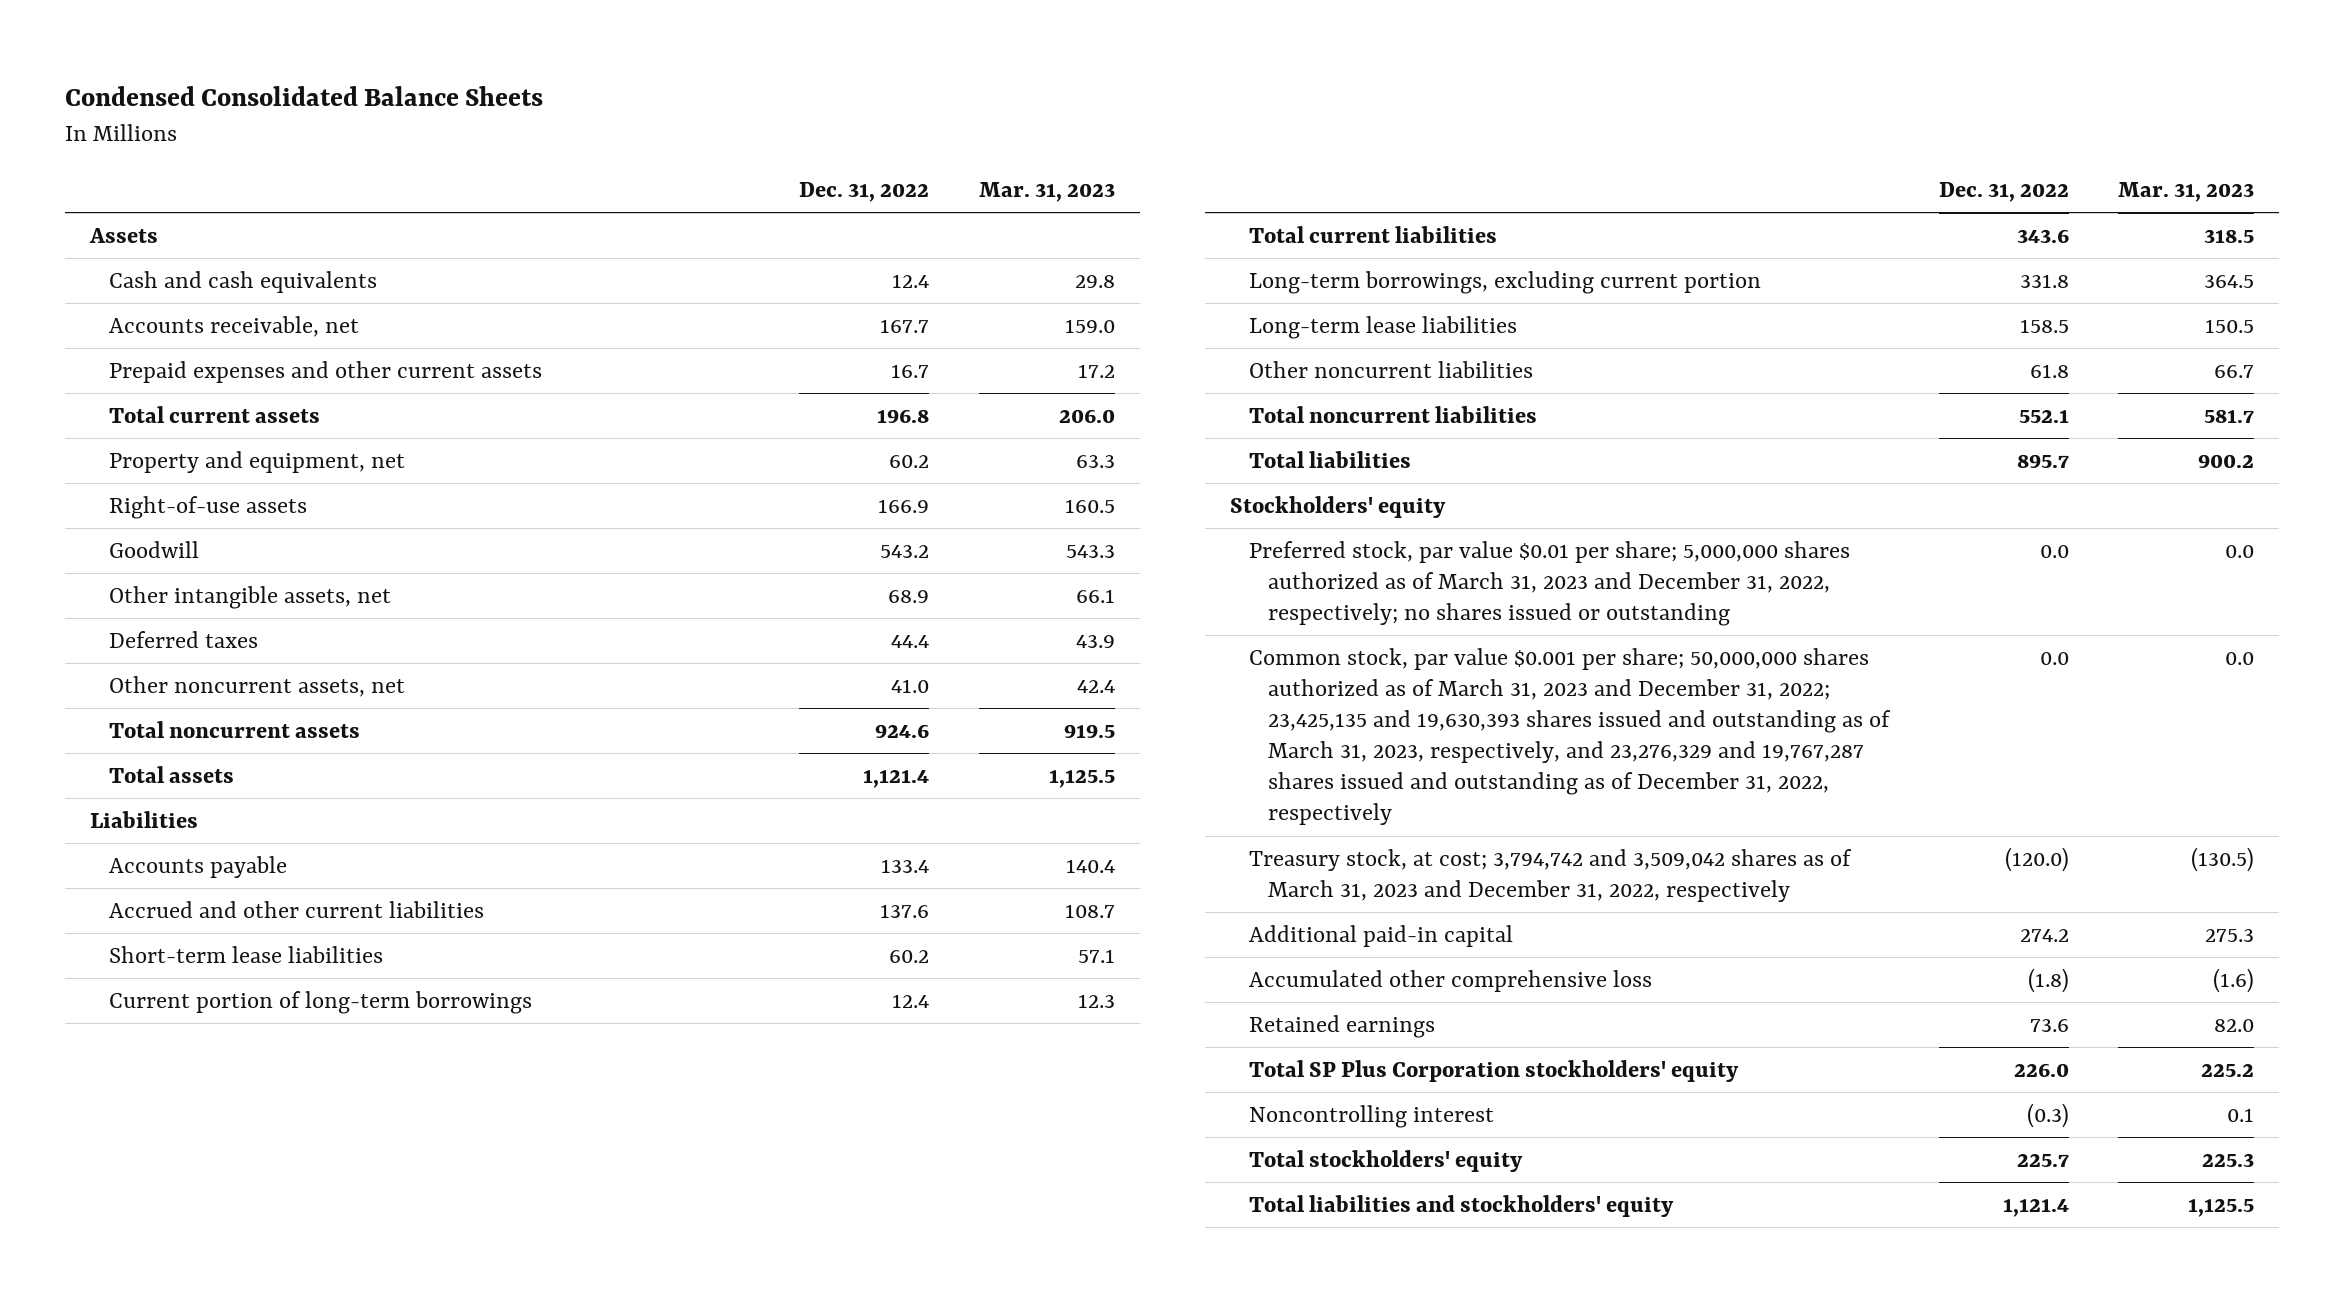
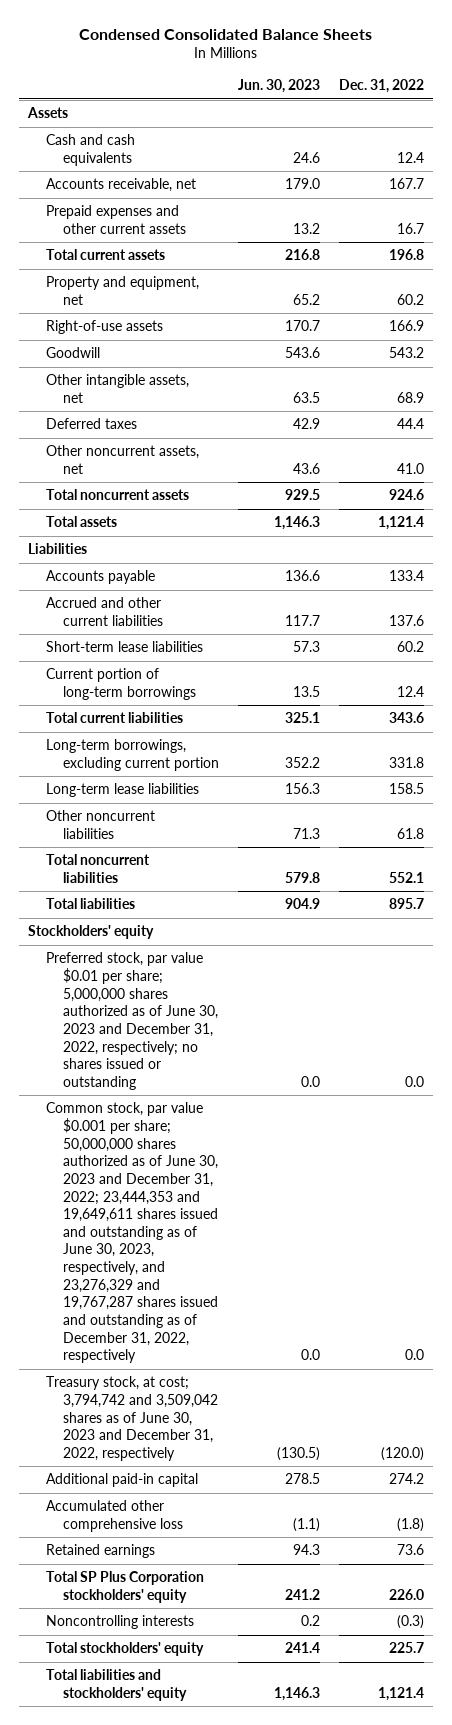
[978,182,1115,203] Mar. 31, 2023 -> none
none -> [238,79,321,94] Jun. 30, 2023
[1248,540,1850,627] Preferred stock, par value $0.01 per share; 5,000,000 shares authorized as of March 31, 2023 and December 31, 2022, respectively; no shares issued or outstanding -> [45,952,219,1090] Preferred stock, par value $0.01 per share; 5,000,000 shares authorized as of June 30, 2023 and December 31, 2022, respectively; no shares issued or outstanding
[1248,647,1891,826] Common stock, par value $0.001 per share; 50,000,000 shares authorized as of March 31, 2023 and December 31, 2022; 23,425,135 and 19,630,393 shares issued and outstanding as of March 31, 2023, respectively, and 23,276,329 and 19,767,287 shares issued and outstanding as of December 31, 2022, respectively -> [45,1102,219,1364] Common stock, par value $0.001 per share; 50,000,000 shares authorized as of June 30, 2023 and December 31, 2022; 23,444,353 and 19,649,611 shares issued and outstanding as of June 30, 2023, respectively, and 23,276,329 and 19,767,287 shares issued and outstanding as of December 31, 2022, respectively
[1248,848,1852,903] Treasury stock, at cost; 3,794,742 and 3,509,042 shares as of March 31, 2023 and December 31, 2022, respectively -> [45,1376,219,1461] Treasury stock, at cost; 3,794,742 and 3,509,042 shares as of June 30, 2023 and December 31, 2022, respectively
[1248,1104,1494,1128] Noncontrolling interest -> [45,1615,194,1630] Noncontrolling interests

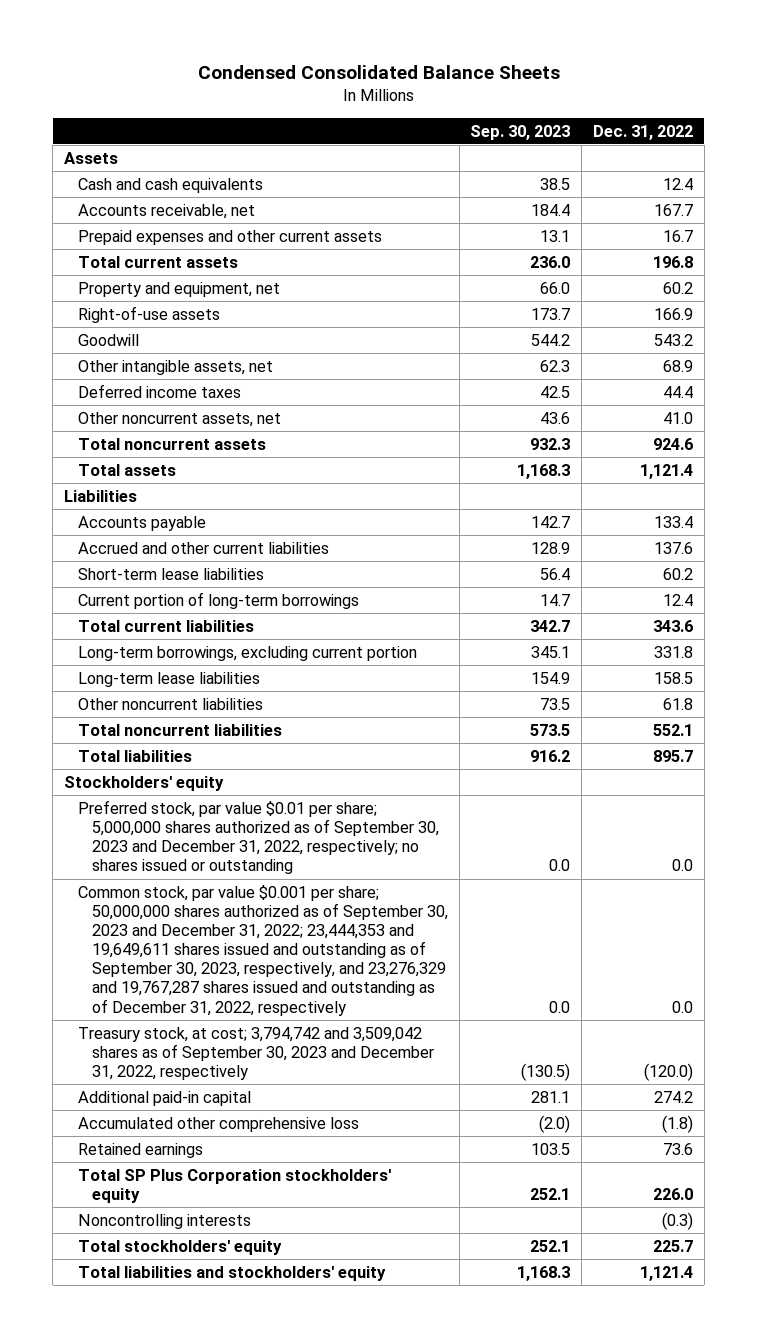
[238,79,321,94] Jun. 30, 2023 -> none
none -> [470,124,571,140] Sep. 30, 2023
[45,418,137,430] Deferred taxes -> [78,384,242,399] Deferred income taxes
[45,952,219,1090] Preferred stock, par value $0.01 per share; 5,000,000 shares authorized as of June 30, 2023 and December 31, 2022, respectively; no shares issued or outstanding -> [78,800,439,875] Preferred stock, par value $0.01 per share; 5,000,000 shares authorized as of September 30, 2023 and December 31, 2022, respectively; no shares issued or outstanding
[45,1102,219,1364] Common stock, par value $0.001 per share; 50,000,000 shares authorized as of June 30, 2023 and December 31, 2022; 23,444,353 and 19,649,611 shares issued and outstanding as of June 30, 2023, respectively, and 23,276,329 and 19,767,287 shares issued and outstanding as of December 31, 2022, respectively -> [78,885,448,1016] Common stock, par value $0.001 per share; 50,000,000 shares authorized as of September 30, 2023 and December 31, 2022; 23,444,353 and 19,649,611 shares issued and outstanding as of September 30, 2023, respectively, and 23,276,329 and 19,767,287 shares issued and outstanding as of December 31, 2022, respectively
[45,1376,219,1461] Treasury stock, at cost; 3,794,742 and 3,509,042 shares as of June 30, 2023 and December 31, 2022, respectively -> [78,1027,434,1081] Treasury stock, at cost; 3,794,742 and 3,509,042 shares as of September 30, 2023 and December 31, 2022, respectively

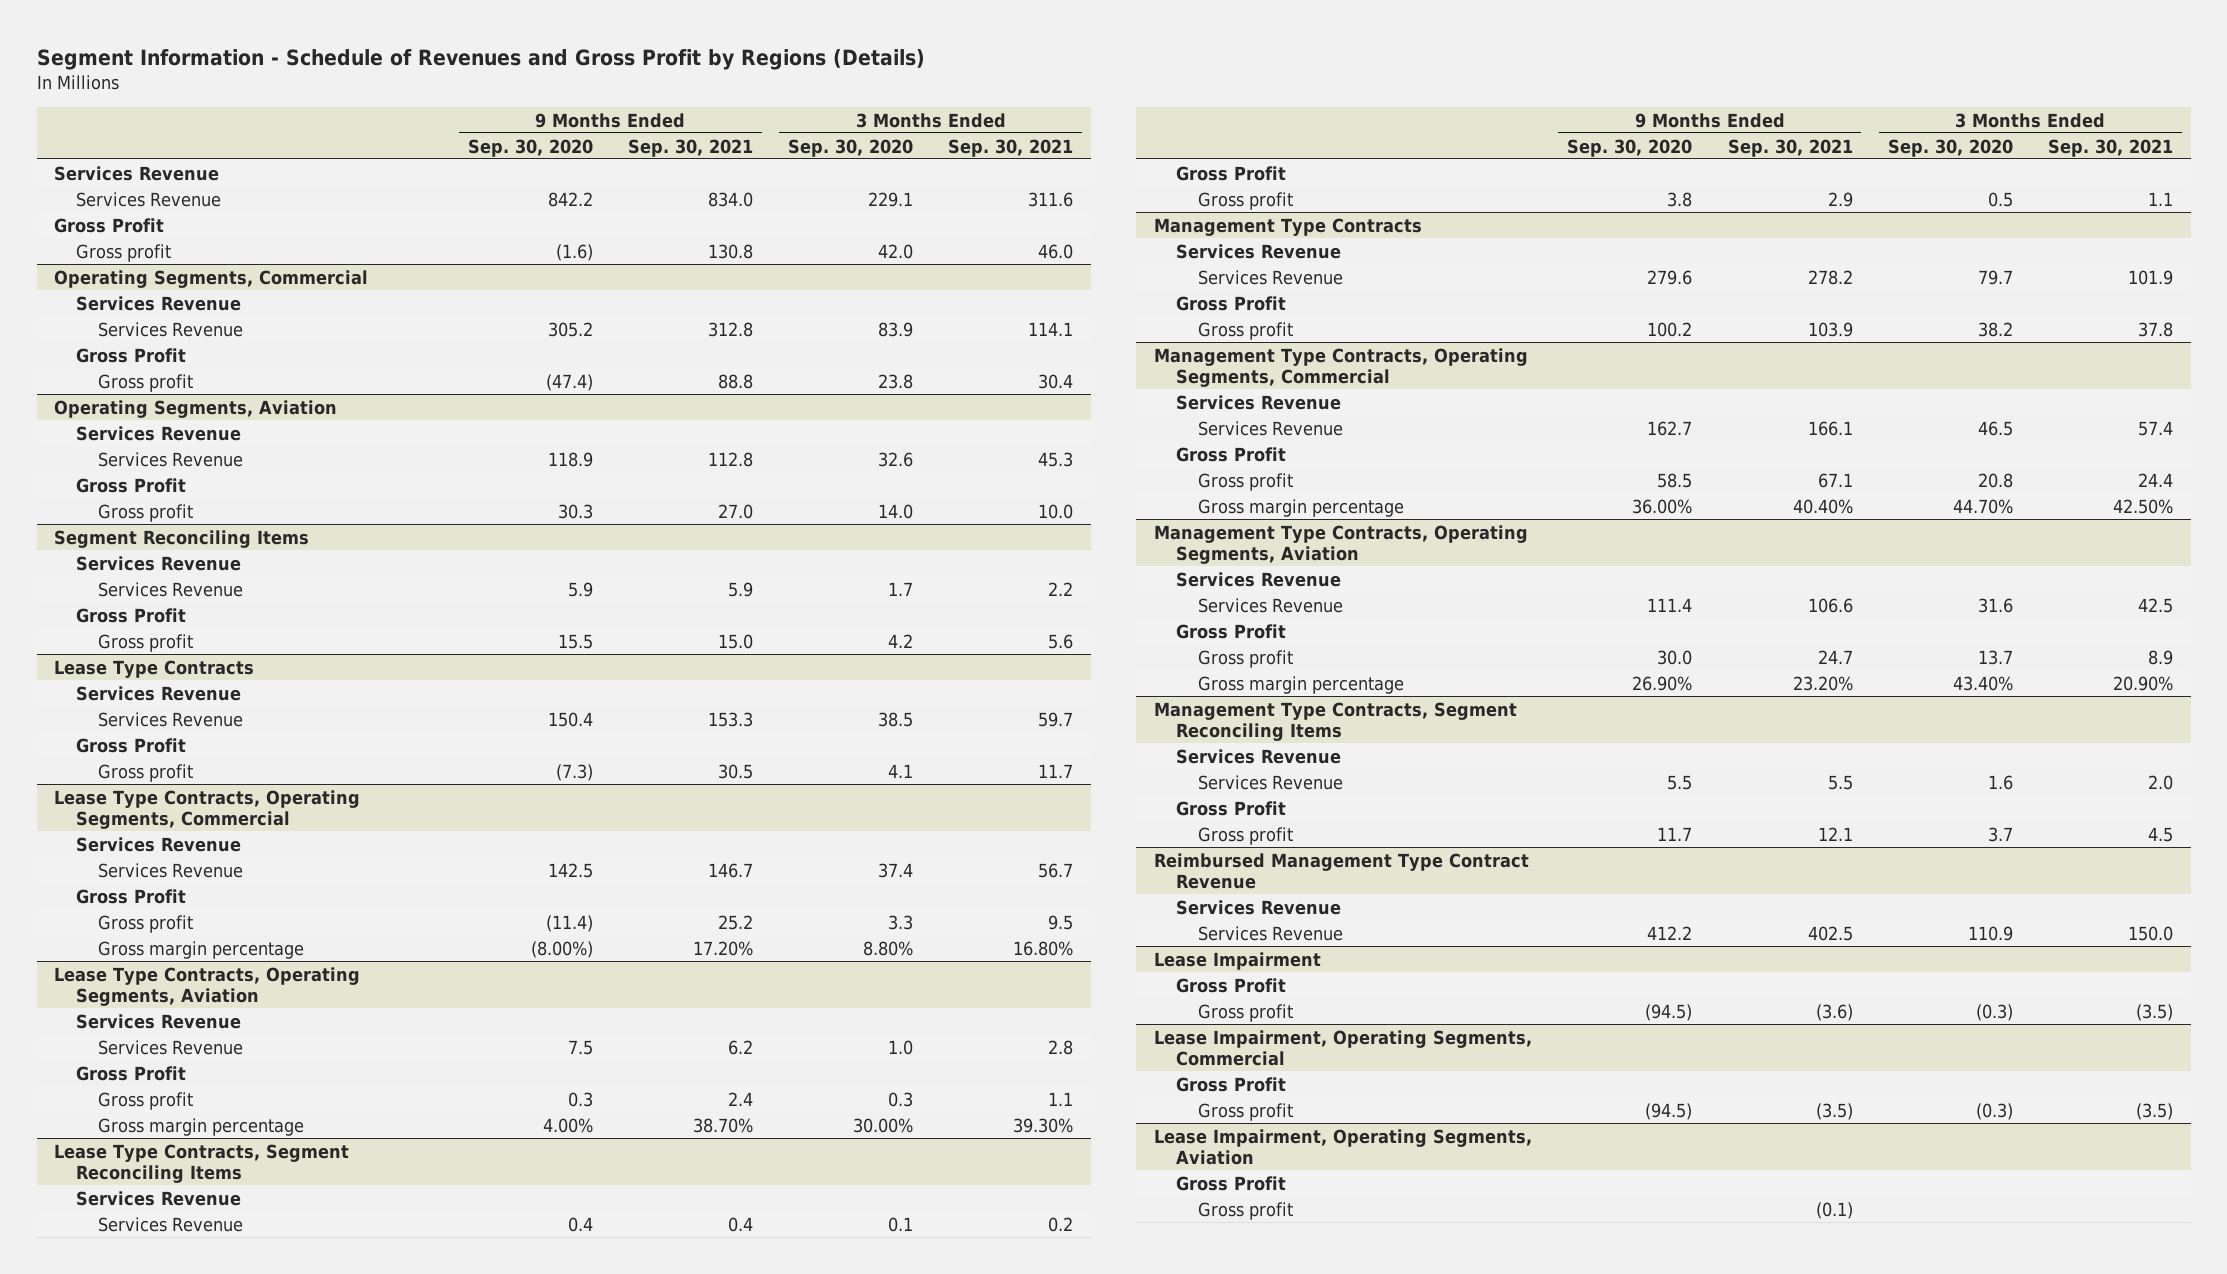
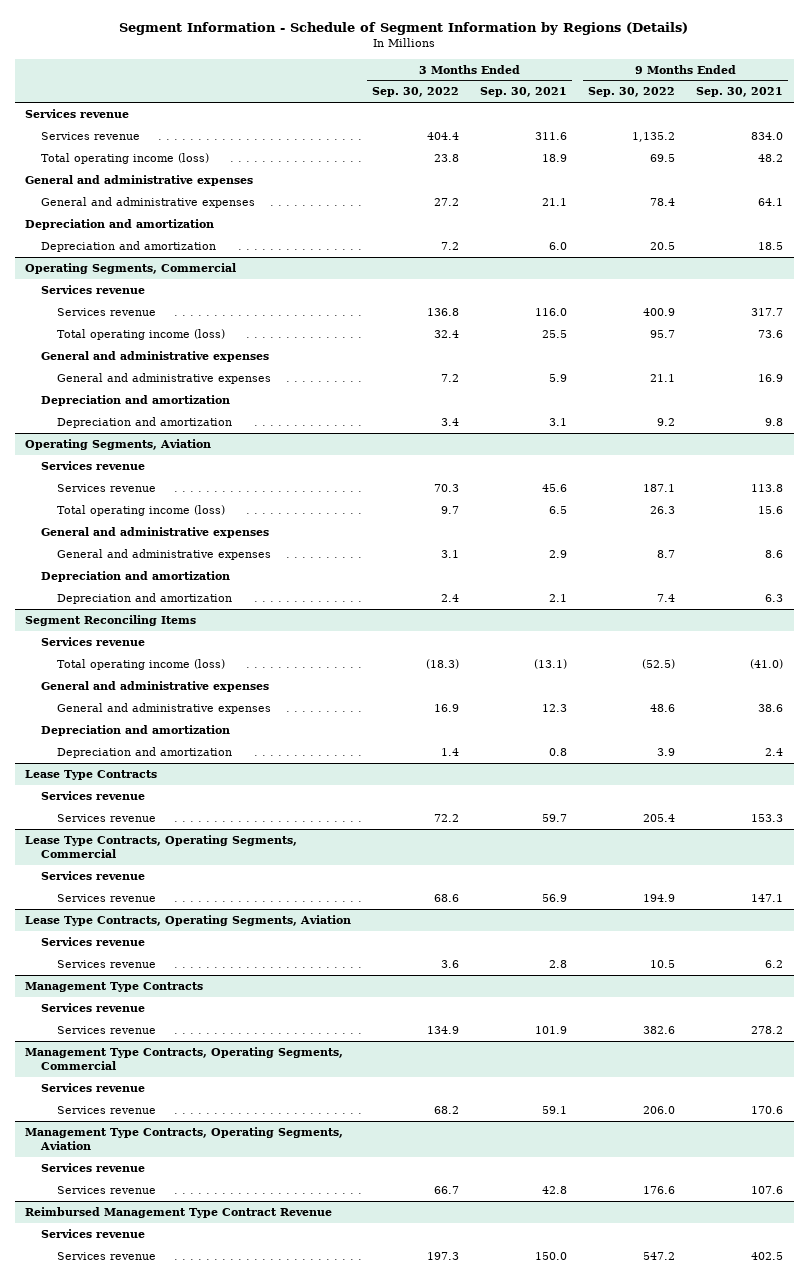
[36,48,925,70] Segment Information - Schedule of Revenues and Gross Profit by Regions (Details) -> [119,22,689,36] Segment Information - Schedule of Segment Information by Regions (Details)
[467,138,593,157] Sep. 30, 2020 -> none
[788,138,914,157] Sep. 30, 2020 -> none
none -> [372,87,460,98] Sep. 30, 2022
none -> [588,87,676,98] Sep. 30, 2022
[54,217,165,233] Gross Profit -> none
[76,243,172,262] Gross profit -> none
[54,165,220,181] Services Revenue -> [25,108,130,118] Services revenue
[76,191,222,207] Services Revenue -> [41,131,141,140] Services revenue
none -> [41,152,210,164] Total operating income (loss)
none -> [25,174,254,186] General and administrative expenses
none -> [41,196,256,208] General and administrative expenses
none -> [25,218,215,230] Depreciation and amortization
none -> [41,240,217,252] Depreciation and amortization
[76,347,187,363] Gross Profit -> none
[98,373,194,392] Gross profit -> none
[76,295,242,311] Services Revenue -> [41,284,146,294] Services revenue
[98,321,244,337] Services Revenue -> [56,307,156,316] Services revenue
[707,321,753,337] 312.8 -> [751,307,784,316] 317.7
[1028,321,1074,336] 114.1 -> [535,307,568,316] 116.0
none -> [56,328,225,340] Total operating income (loss)
none -> [41,350,270,362] General and administrative expenses
none -> [56,372,271,384] General and administrative expenses
none -> [41,394,231,406] Depreciation and amortization
none -> [56,416,232,428] Depreciation and amortization
[76,477,187,493] Gross Profit -> none
[98,503,194,522] Gross profit -> none
[76,425,242,441] Services Revenue -> [41,460,146,470] Services revenue
[98,451,244,467] Services Revenue -> [56,483,156,492] Services revenue
[707,451,753,467] 112.8 -> [751,483,784,492] 113.8
[1038,451,1074,467] 45.3 -> [542,483,568,492] 45.6
none -> [56,504,225,516] Total operating income (loss)
none -> [41,526,270,538] General and administrative expenses
none -> [56,548,271,560] General and administrative expenses
none -> [41,570,231,582] Depreciation and amortization
none -> [56,592,232,604] Depreciation and amortization
[98,581,244,597] Services Revenue -> none
[76,607,187,623] Gross Profit -> none
[98,633,194,652] Gross profit -> none
[76,555,242,571] Services Revenue -> [41,636,146,646] Services revenue
none -> [56,658,225,670] Total operating income (loss)
none -> [41,680,270,692] General and administrative expenses
none -> [56,702,271,714] General and administrative expenses
none -> [41,724,231,736] Depreciation and amortization
none -> [56,746,232,758] Depreciation and amortization
[76,737,187,753] Gross Profit -> none
[98,763,194,782] Gross profit -> none
[76,685,242,701] Services Revenue -> [41,790,146,800] Services revenue
[98,711,244,727] Services Revenue -> [56,813,156,822] Services revenue
[76,888,187,904] Gross Profit -> none
[98,914,194,933] Gross profit -> none
[98,940,305,959] Gross margin percentage -> none
[76,836,242,852] Services Revenue -> [41,870,146,880] Services revenue
[98,862,244,878] Services Revenue -> [56,893,156,902] Services revenue
[707,862,753,878] 146.7 -> [751,893,784,902] 147.1
[1038,862,1074,878] 56.7 -> [542,893,568,902] 56.9
[76,1065,187,1081] Gross Profit -> none
[98,1091,194,1110] Gross profit -> none
[98,1117,305,1136] Gross margin percentage -> none
[54,1143,350,1184] Lease Type Contracts, Segment Reconciling Items -> none
[76,1190,242,1206] Services Revenue -> none
[98,1216,244,1232] Services Revenue -> none
[1175,165,1286,181] Gross Profit -> none
[1197,191,1293,210] Gross profit -> none
[76,1013,242,1029] Services Revenue -> [41,936,146,946] Services revenue
[98,1039,244,1055] Services Revenue -> [56,959,156,968] Services revenue
[1175,295,1286,311] Gross Profit -> none
[1197,321,1293,340] Gross profit -> none
[1175,243,1341,259] Services Revenue -> [41,1002,146,1012] Services revenue
[1197,269,1343,285] Services Revenue -> [56,1025,156,1034] Services revenue
[1175,446,1286,462] Gross Profit -> none
[1197,472,1293,491] Gross profit -> none
[1197,498,1404,517] Gross margin percentage -> none
[1175,394,1341,410] Services Revenue -> [41,1082,146,1092] Services revenue
[1197,420,1343,436] Services Revenue -> [56,1105,156,1114] Services revenue
[1807,420,1853,436] 166.1 -> [751,1105,784,1114] 170.6
[2138,420,2174,436] 57.4 -> [542,1105,568,1114] 59.1
[1175,623,1286,639] Gross Profit -> none
[1197,649,1293,668] Gross profit -> none
[1197,675,1404,694] Gross margin percentage -> none
[1153,701,1517,742] Management Type Contracts, Segment Reconciling Items -> none
[1175,748,1341,764] Services Revenue -> none
[1197,774,1343,790] Services Revenue -> none
[1175,800,1286,816] Gross Profit -> none
[1197,826,1293,845] Gross profit -> none
[1175,571,1341,587] Services Revenue -> [41,1162,146,1172] Services revenue
[1197,597,1343,613] Services Revenue -> [56,1185,156,1194] Services revenue
[1807,597,1853,613] 106.6 -> [751,1185,784,1194] 107.6
[2138,597,2174,613] 42.5 -> [542,1185,568,1194] 42.8
[1153,951,1321,970] Lease Impairment -> none
[1175,977,1286,993] Gross Profit -> none
[1197,1003,1293,1022] Gross profit -> none
[1153,1029,1532,1067] Lease Impairment, Operating Segments, Commercial -> none
[1175,1076,1286,1092] Gross Profit -> none
[1197,1102,1293,1121] Gross profit -> none
[1153,1128,1532,1166] Lease Impairment, Operating Segments, Aviation -> none
[1175,1175,1286,1191] Gross Profit -> none
[1197,1201,1293,1220] Gross profit -> none
[1175,899,1341,915] Services Revenue -> [41,1228,146,1238] Services revenue
[1197,925,1343,941] Services Revenue -> [56,1251,156,1260] Services revenue

